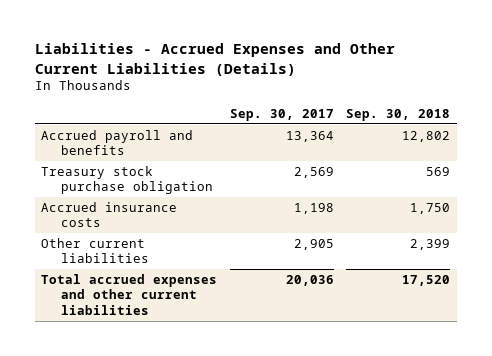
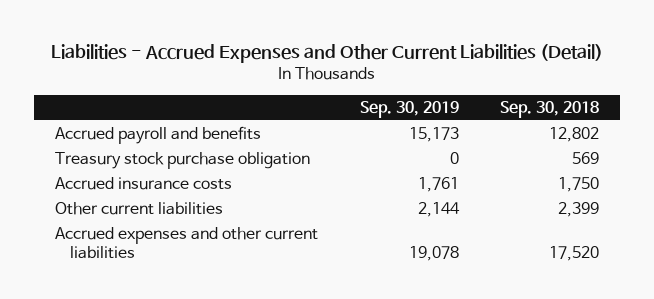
[34,43,395,76] Liabilities - Accrued Expenses and Other Current Liabilities (Details) -> [51,43,604,63] Liabilities - Accrued Expenses and Other Current Liabilities (Detail)
[229,108,334,121] Sep. 30, 2017 -> none
none -> [359,100,459,118] Sep. 30, 2019
[41,273,218,315] Total accrued expenses and other current liabilities -> [54,227,318,260] Accrued expenses and other current liabilities

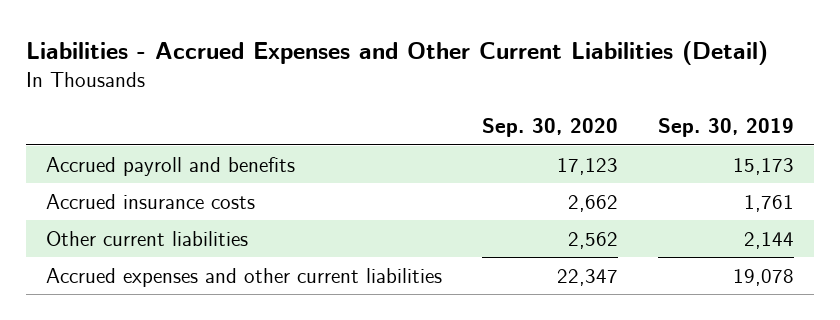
[500,100,600,118] Sep. 30, 2018 -> none
none -> [482,118,619,138] Sep. 30, 2020
[54,152,310,170] Treasury stock purchase obligation -> none

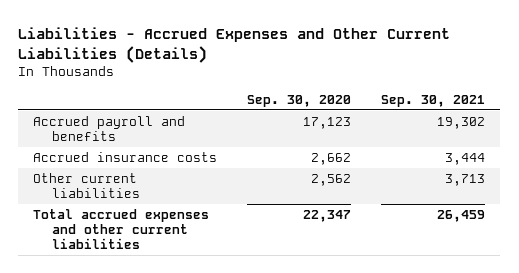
[26,40,769,65] Liabilities - Accrued Expenses and Other Current Liabilities (Detail) -> [18,26,451,63] Liabilities - Accrued Expenses and Other Current Liabilities (Details)
[657,118,794,138] Sep. 30, 2019 -> none
none -> [381,95,486,108] Sep. 30, 2021
[46,267,443,287] Accrued expenses and other current liabilities -> [33,208,210,250] Total accrued expenses and other current liabilities

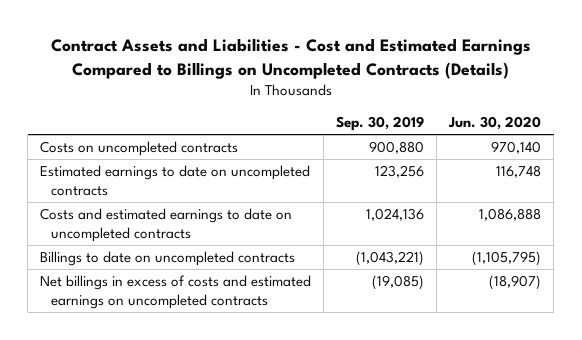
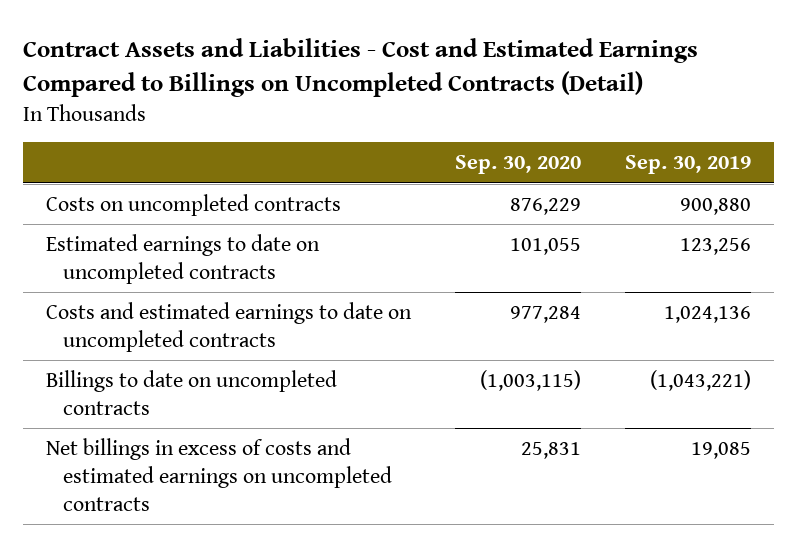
[50,38,531,79] Contract Assets and Liabilities - Cost and Estimated Earnings Compared to Billings on Uncompleted Contracts (Details) -> [23,38,699,98] Contract Assets and Liabilities - Cost and Estimated Earnings Compared to Billings on Uncompleted Contracts (Detail)
[448,116,542,131] Jun. 30, 2020 -> none
none -> [455,155,582,175] Sep. 30, 2020
[372,274,425,290] (19,085) -> [691,441,752,459] 19,085

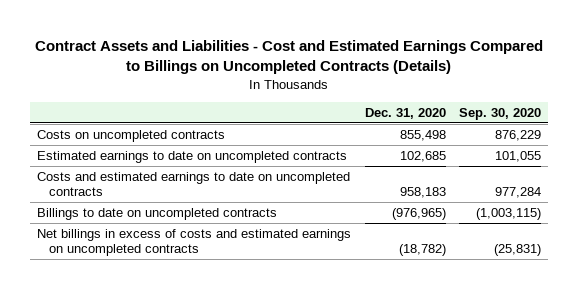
[23,38,699,98] Contract Assets and Liabilities - Cost and Estimated Earnings Compared to Billings on Uncompleted Contracts (Detail) -> [35,39,544,75] Contract Assets and Liabilities - Cost and Estimated Earnings Compared to Billings on Uncompleted Contracts (Details)
[625,155,752,175] Sep. 30, 2019 -> none
none -> [364,108,446,120] Dec. 31, 2020
[521,441,582,459] 25,831 -> [494,244,542,257] (25,831)

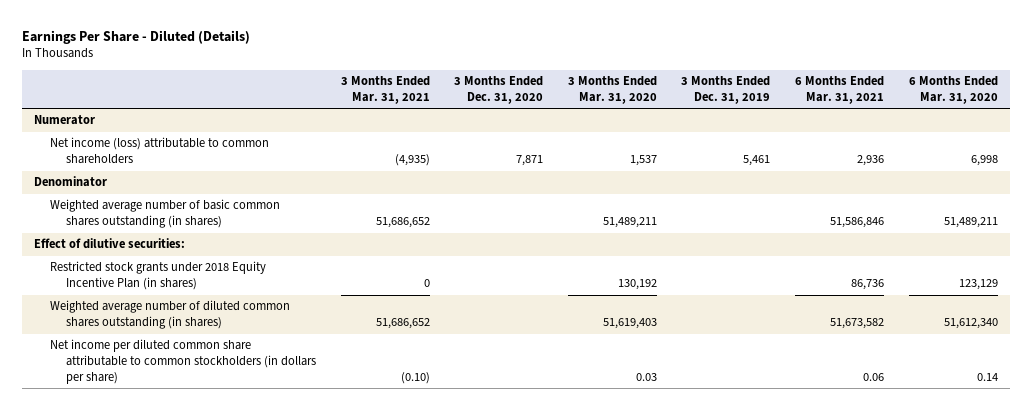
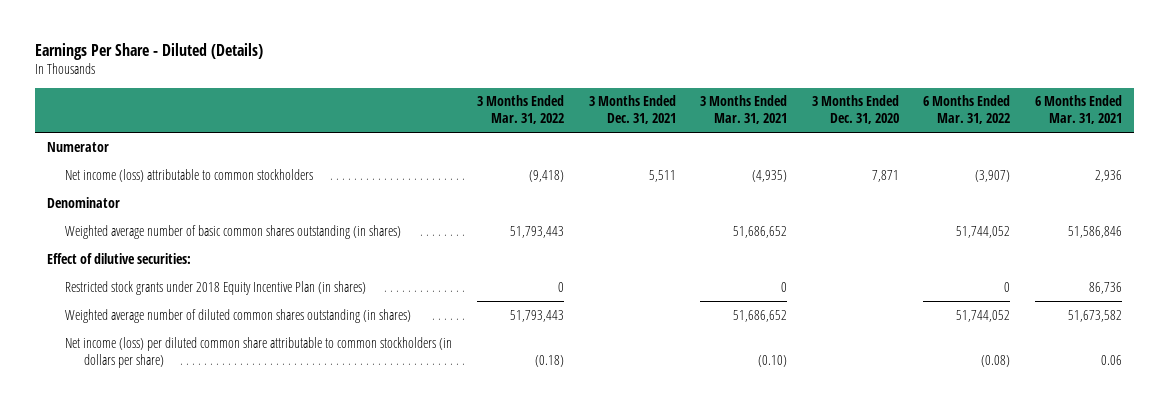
[567,76,657,104] 3 Months Ended Mar. 31, 2020 -> none
[681,76,771,104] 3 Months Ended Dec. 31, 2019 -> none
[908,76,998,104] 6 Months Ended Mar. 31, 2020 -> none
none -> [477,95,565,125] 3 Months Ended Mar. 31, 2022
none -> [588,95,676,125] 3 Months Ended Dec. 31, 2021
none -> [923,95,1011,125] 6 Months Ended Mar. 31, 2022
[50,137,270,165] Net income (loss) attributable to common shareholders -> [65,168,314,182] Net income (loss) attributable to common stockholders
[50,339,317,385] Net income per diluted common share attributable to common stockholders (in dollars per share) -> [65,336,453,368] Net income (loss) per diluted common share attributable to common stockholders (in dollars per share)

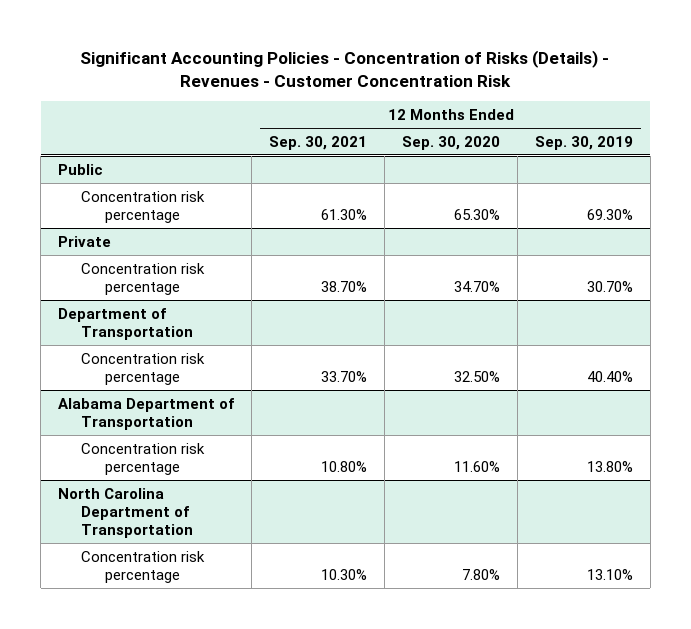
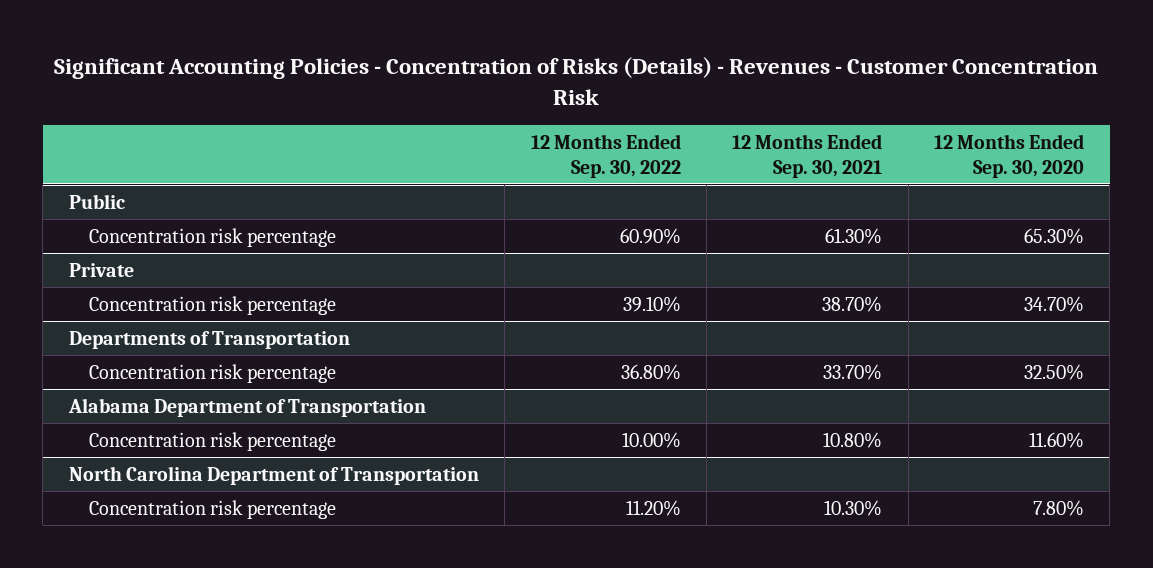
[534,135,633,150] Sep. 30, 2019 -> none
none -> [530,134,681,178] 12 Months Ended Sep. 30, 2022
[57,307,194,340] Department of Transportation -> [68,330,350,349] Departments of Transportation

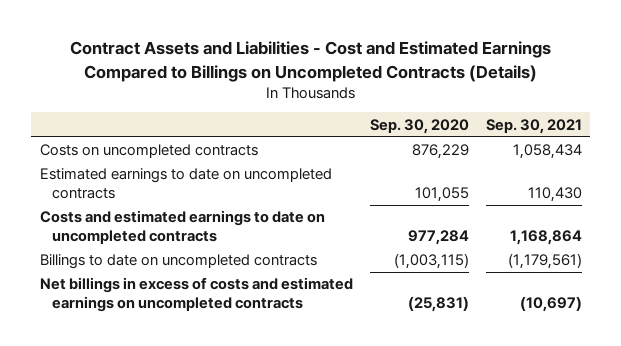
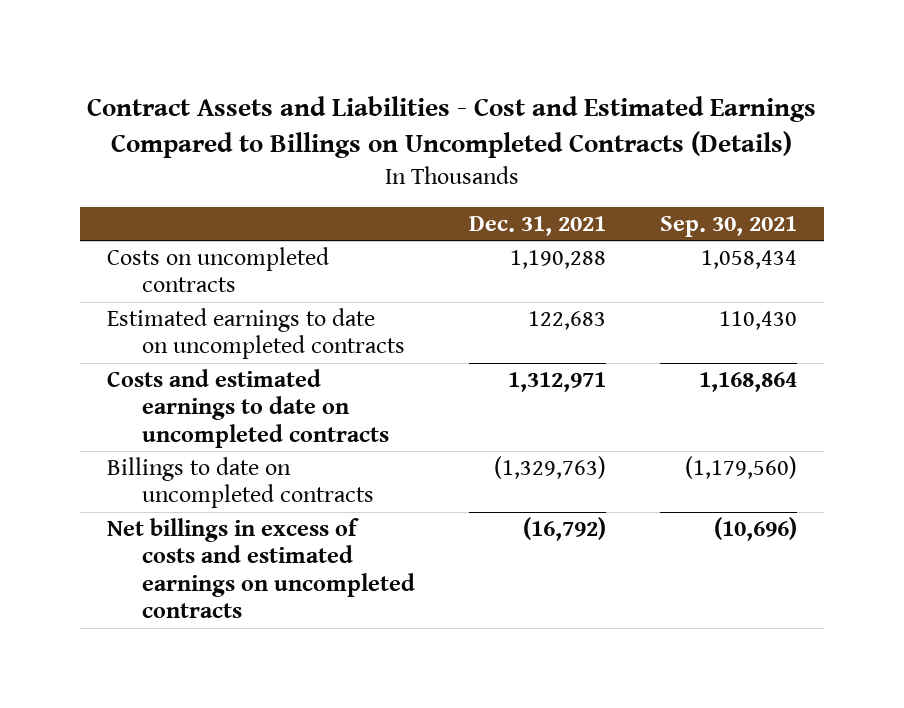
[369,118,469,134] Sep. 30, 2020 -> none
none -> [468,215,606,236] Dec. 31, 2021
[507,253,582,270] (1,179,561) -> [684,455,797,479] (1,179,560)
[519,295,582,312] (10,697) -> [713,516,797,541] (10,696)

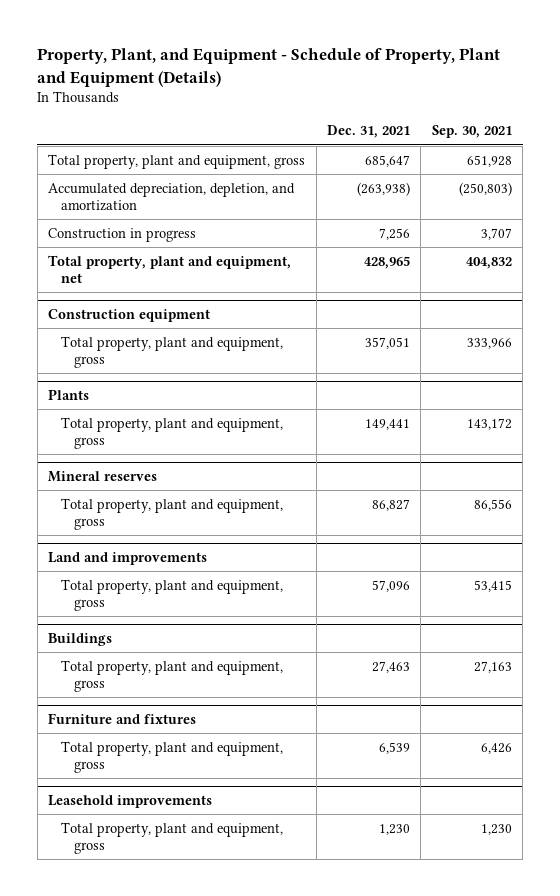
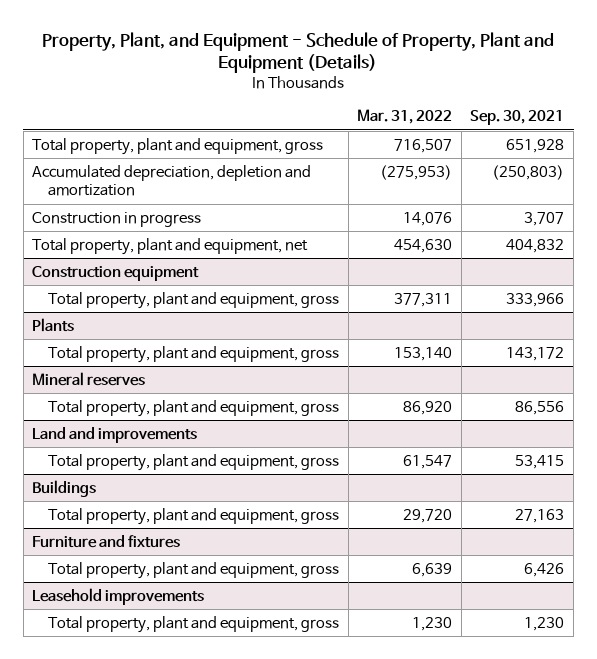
[326,125,410,139] Dec. 31, 2021 -> none
none -> [357,109,453,125] Mar. 31, 2022
[48,182,296,211] Accumulated depreciation, depletion, and amortization -> [32,164,312,197] Accumulated depreciation, depletion and amortization

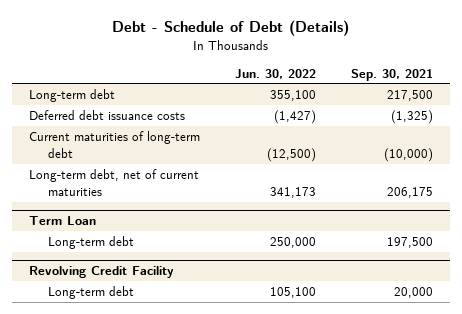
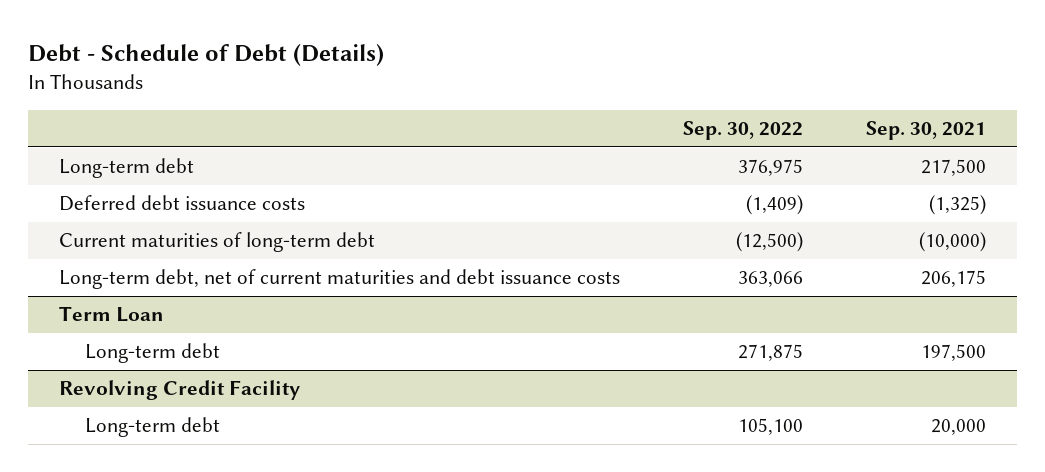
[234,68,316,79] Jun. 30, 2022 -> none
none -> [683,121,804,141] Sep. 30, 2022
[29,168,200,196] Long-term debt, net of current maturities -> [59,269,621,290] Long-term debt, net of current maturities and debt issuance costs

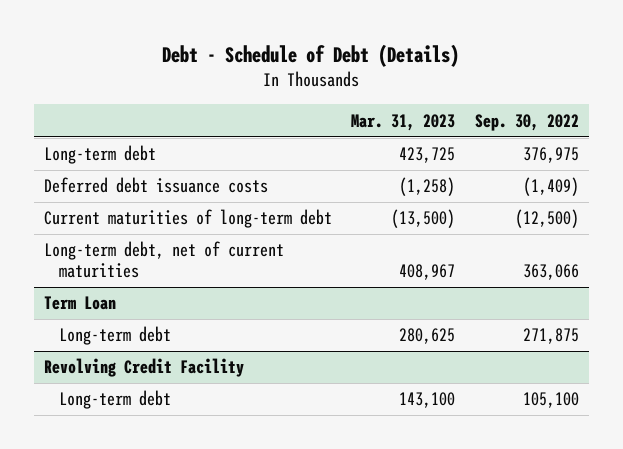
[865,121,986,141] Sep. 30, 2021 -> none
none -> [351,113,456,131] Mar. 31, 2023
[59,269,621,290] Long-term debt, net of current maturities and debt issuance costs -> [43,241,284,279] Long-term debt, net of current maturities

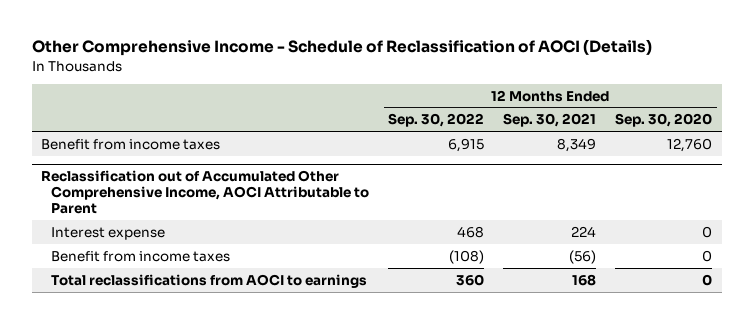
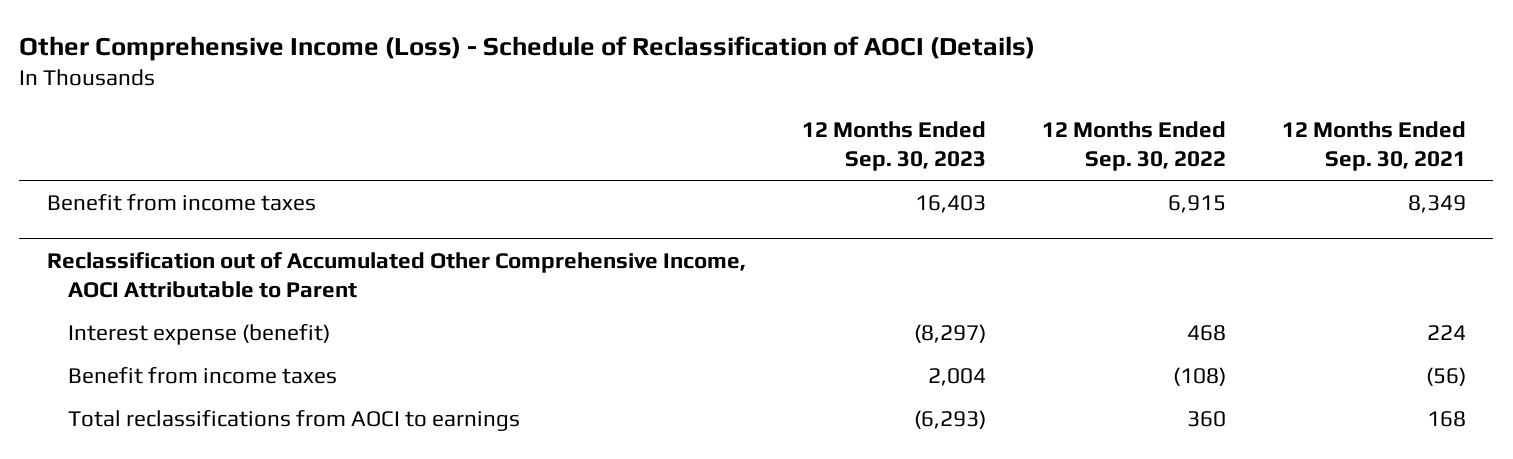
[31,39,652,57] Other Comprehensive Income - Schedule of Reclassification of AOCI (Details) -> [19,35,1036,61] Other Comprehensive Income (Loss) - Schedule of Reclassification of AOCI (Details)
[615,113,713,128] Sep. 30, 2020 -> none
none -> [801,120,986,172] 12 Months Ended Sep. 30, 2023
[51,226,166,240] Interest expense -> [67,323,330,345] Interest expense (benefit)

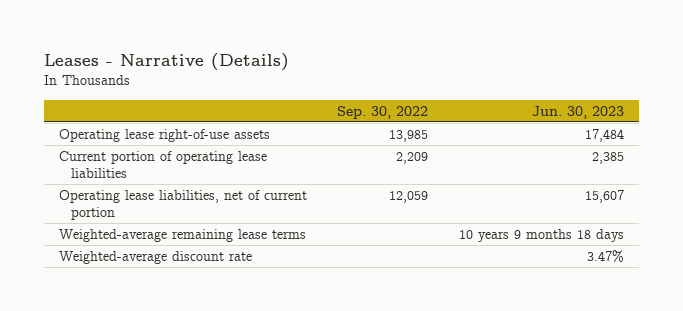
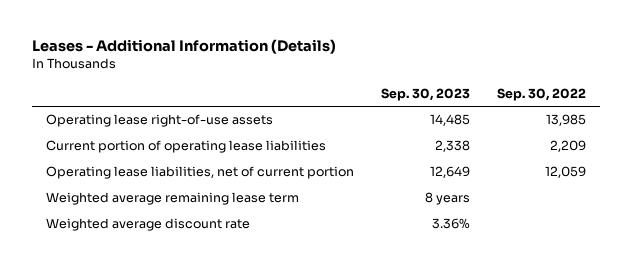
[44,53,290,72] Leases - Narrative (Details) -> [32,39,337,55] Leases - Additional Information (Details)
[531,105,624,119] Jun. 30, 2023 -> none
none -> [381,87,471,101] Sep. 30, 2023
[59,228,307,242] Weighted-average remaining lease terms -> [45,192,299,206] Weighted average remaining lease term
[59,250,253,264] Weighted-average discount rate -> [45,218,250,232] Weighted average discount rate

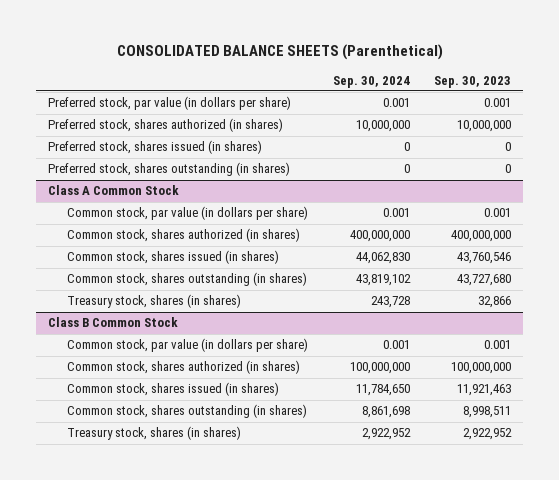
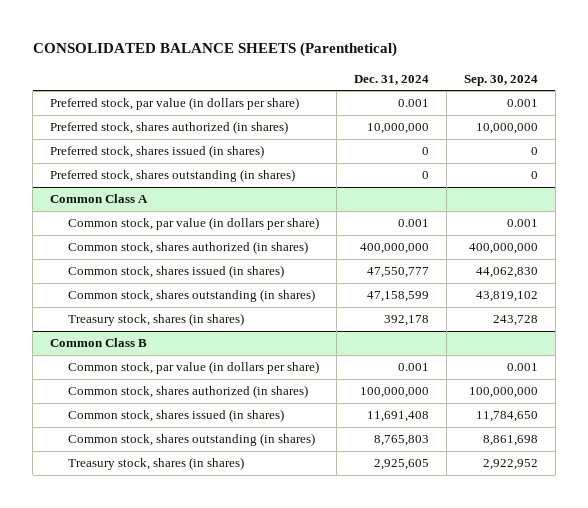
[434,75,512,88] Sep. 30, 2023 -> none
none -> [353,74,429,85] Dec. 31, 2024
[48,185,180,196] Class A Common Stock -> [50,194,149,204] Common Class A
[48,317,179,328] Class B Common Stock -> [50,338,148,348] Common Class B

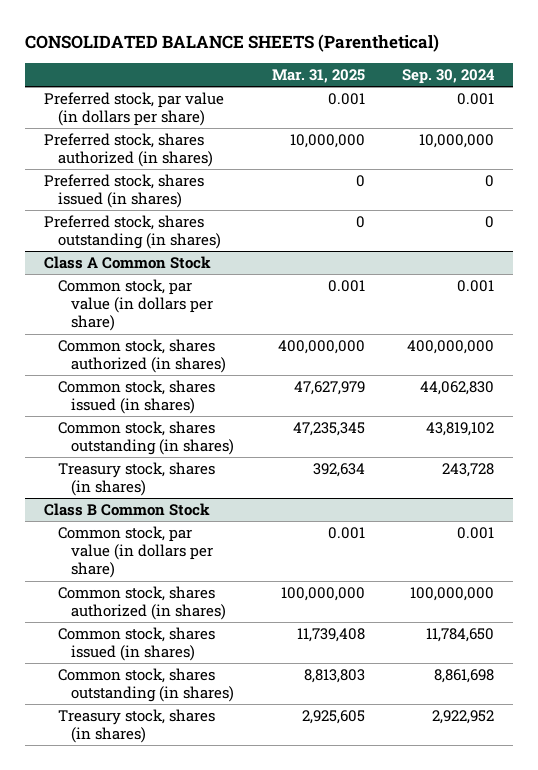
[353,74,429,85] Dec. 31, 2024 -> none
none -> [271,68,365,83] Mar. 31, 2025
[50,194,149,204] Common Class A -> [44,255,212,269] Class A Common Stock
[50,338,148,348] Common Class B -> [44,502,211,516] Class B Common Stock

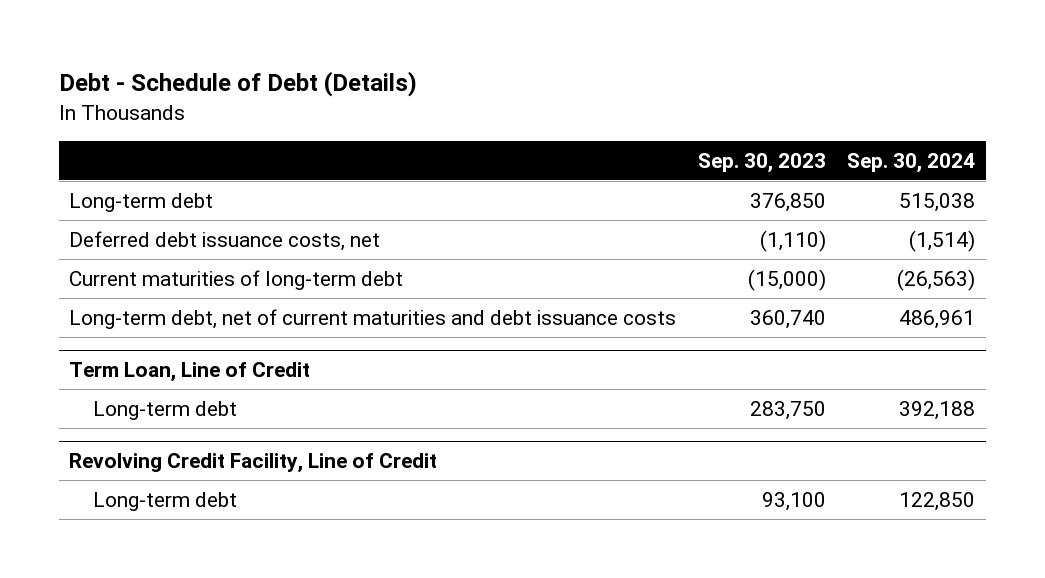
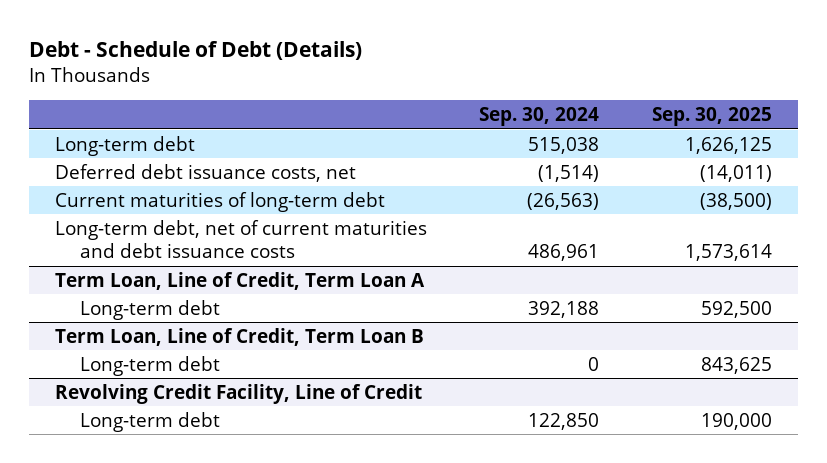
[697,152,826,173] Sep. 30, 2023 -> none
none -> [651,107,772,127] Sep. 30, 2025
[69,362,311,383] Term Loan, Line of Credit -> [55,271,426,290] Term Loan, Line of Credit, Term Loan A
none -> [55,327,425,346] Term Loan, Line of Credit, Term Loan B
none -> [80,355,221,376] Long-term debt

